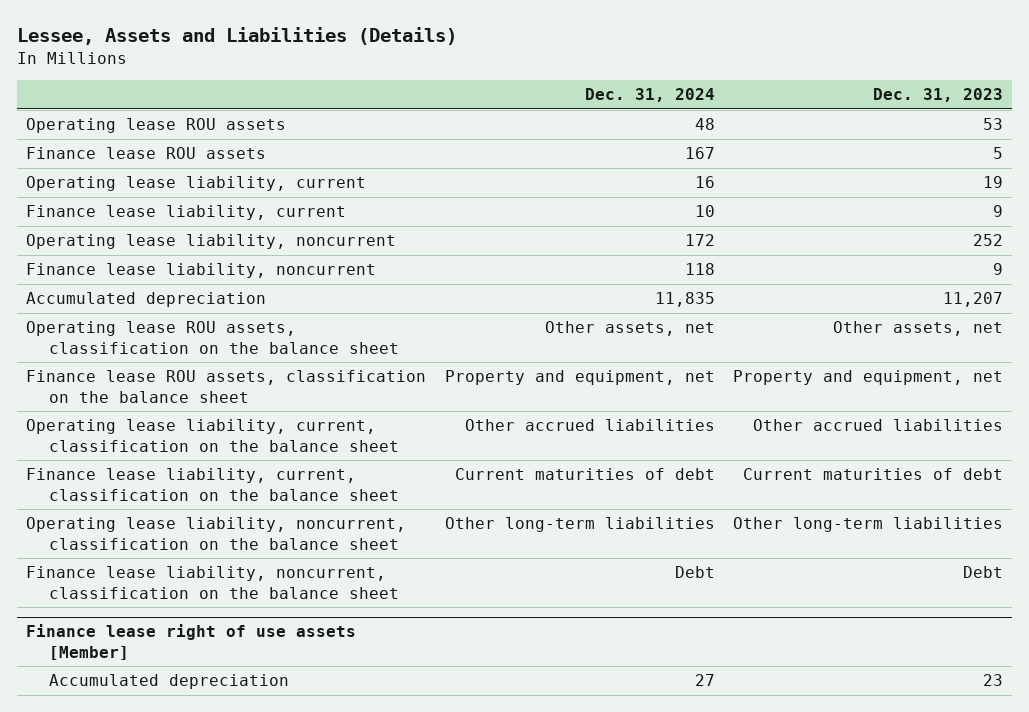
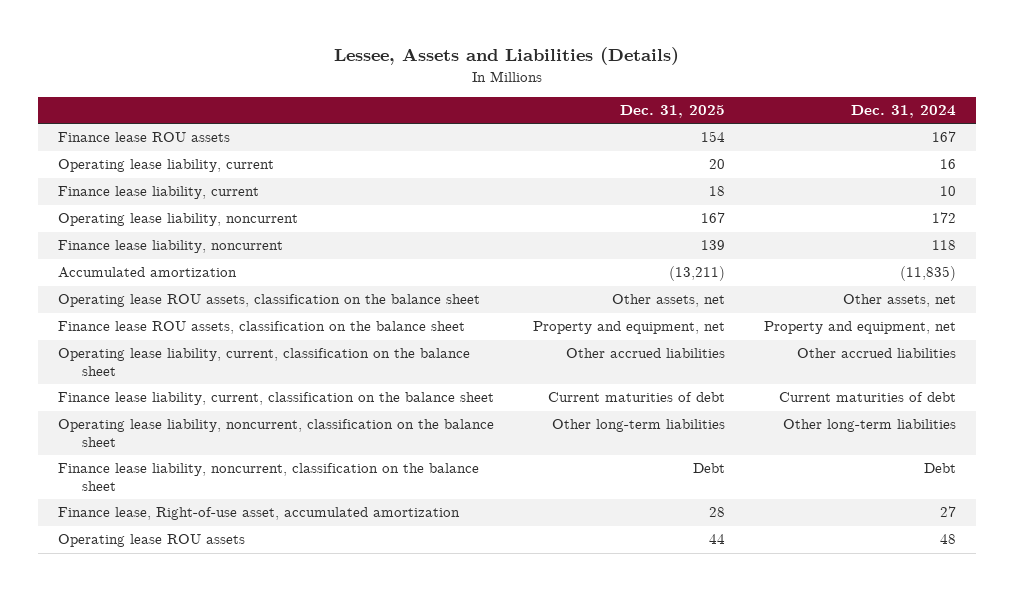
[873,88,1004,103] Dec. 31, 2023 -> none
none -> [620,105,726,119] Dec. 31, 2025
[26,292,267,308] Accumulated depreciation -> [57,267,237,279] Accumulated amortization
[654,292,715,308] 11,835 -> [900,266,957,282] (11,835)
[26,624,357,660] Finance lease right of use assets [Member] -> none
[48,674,289,690] Accumulated depreciation -> none
none -> [57,507,460,521] Finance lease, Right-of-use asset, accumulated amortization
[26,118,287,134] Operating lease ROU assets -> [57,534,245,548] Operating lease ROU assets

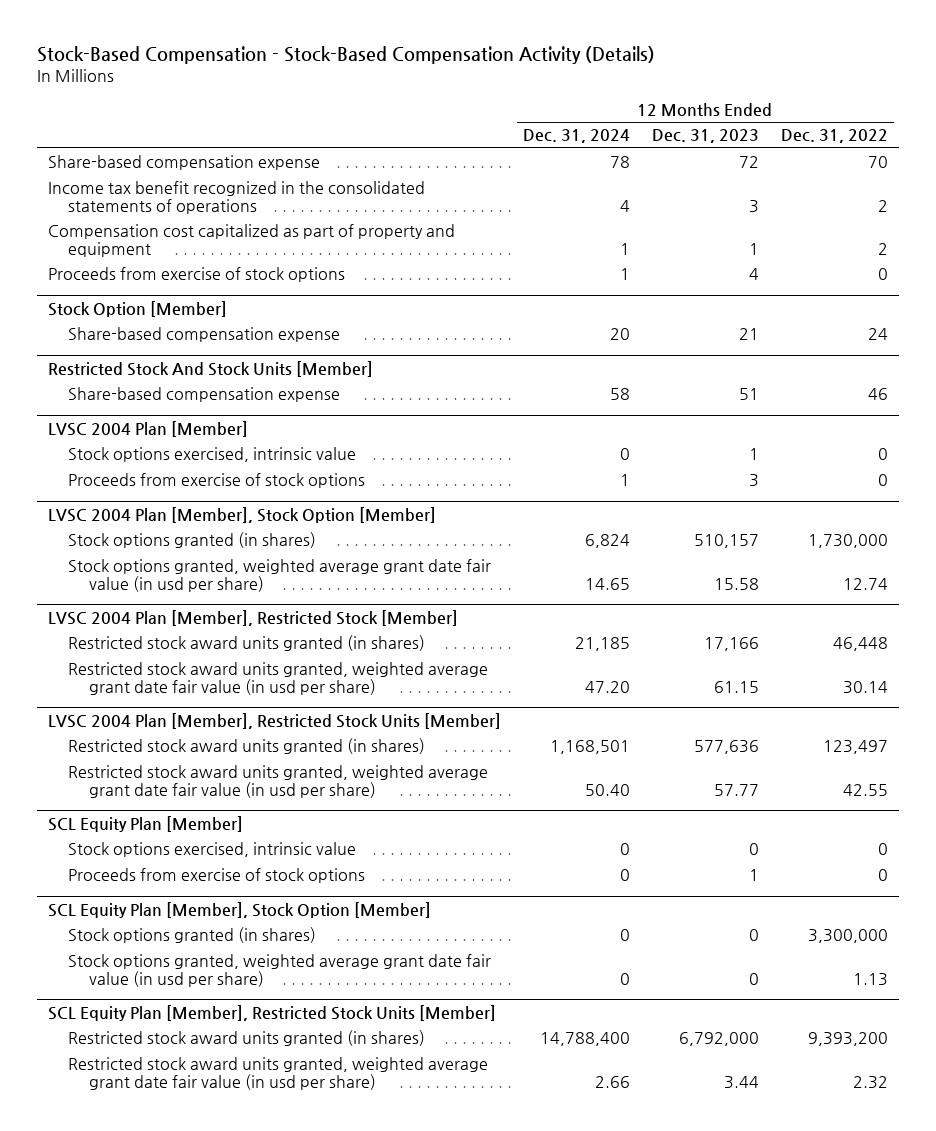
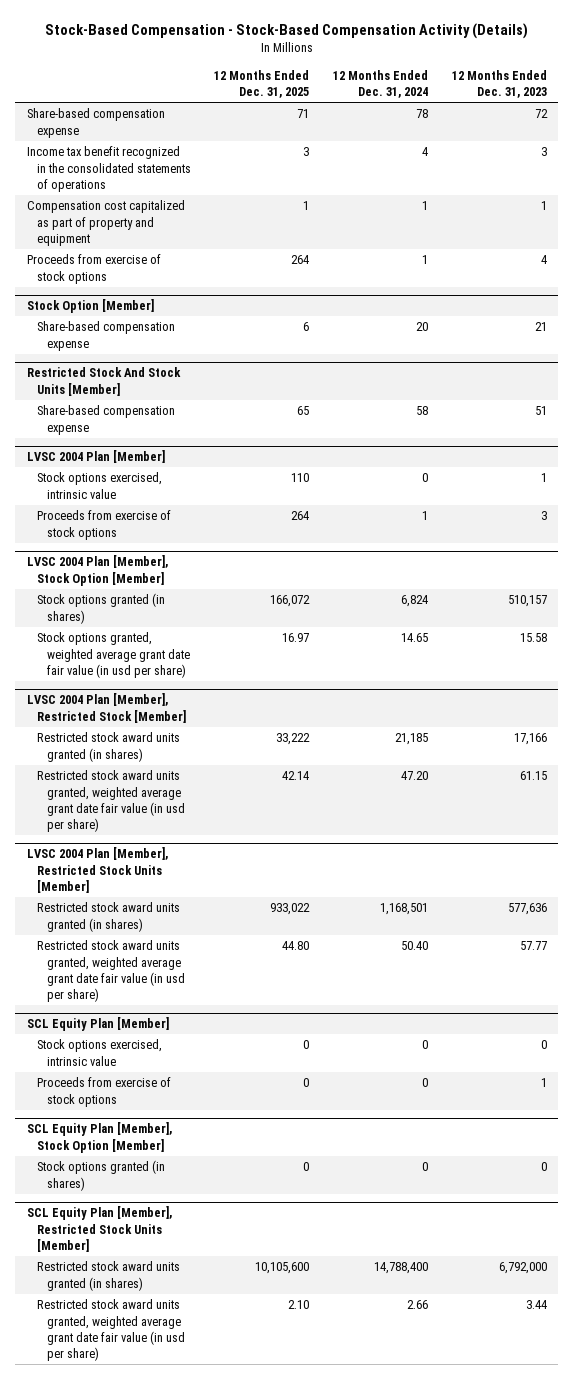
[780,129,888,144] Dec. 31, 2022 -> none
none -> [214,69,310,99] 12 Months Ended Dec. 31, 2025
[68,954,492,987] Stock options granted, weighted average grant date fair value (in usd per share) -> none

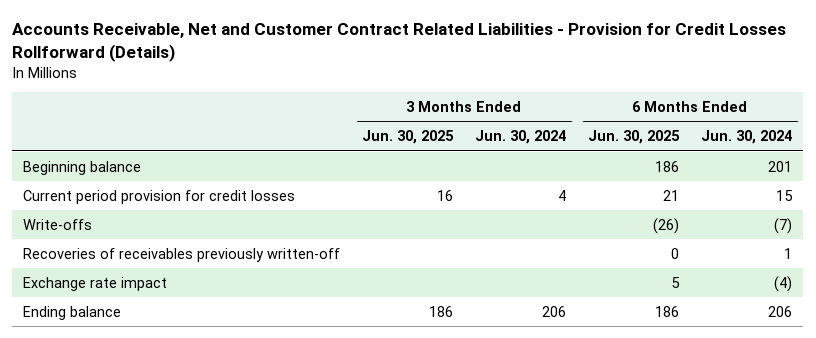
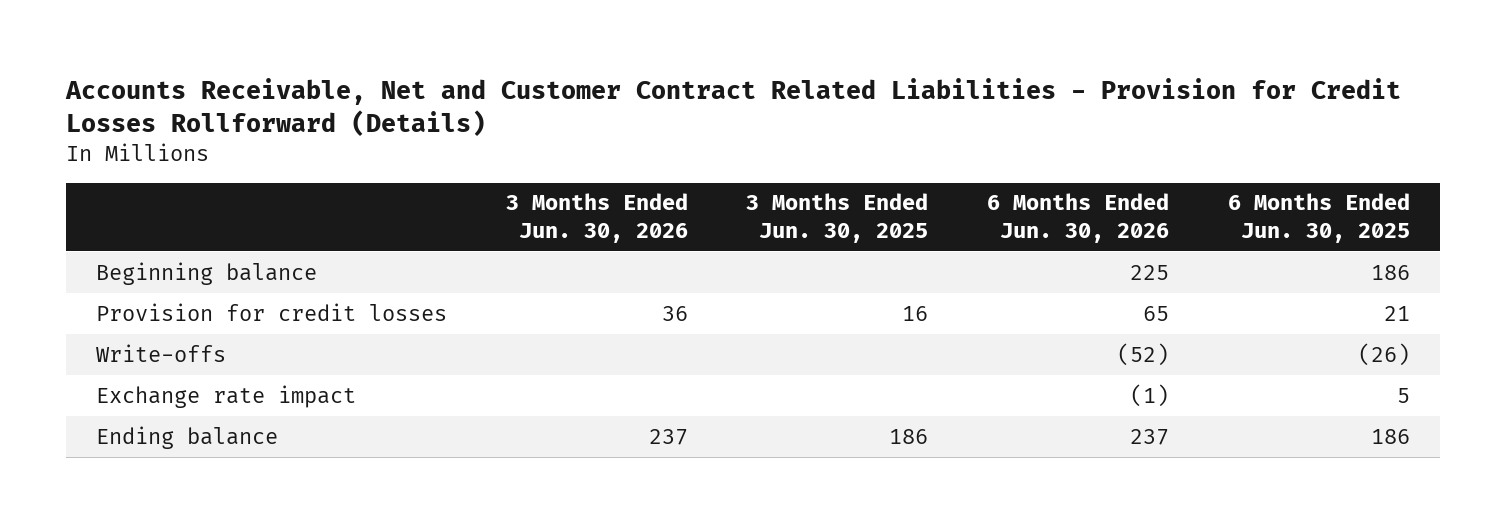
[475,130,567,145] Jun. 30, 2024 -> none
[701,130,793,145] Jun. 30, 2024 -> none
none -> [505,193,688,244] 3 Months Ended Jun. 30, 2026
none -> [987,193,1170,244] 6 Months Ended Jun. 30, 2026
[23,189,296,204] Current period provision for credit losses -> [95,302,447,321] Provision for credit losses
[23,247,341,262] Recoveries of receivables previously written-off -> none

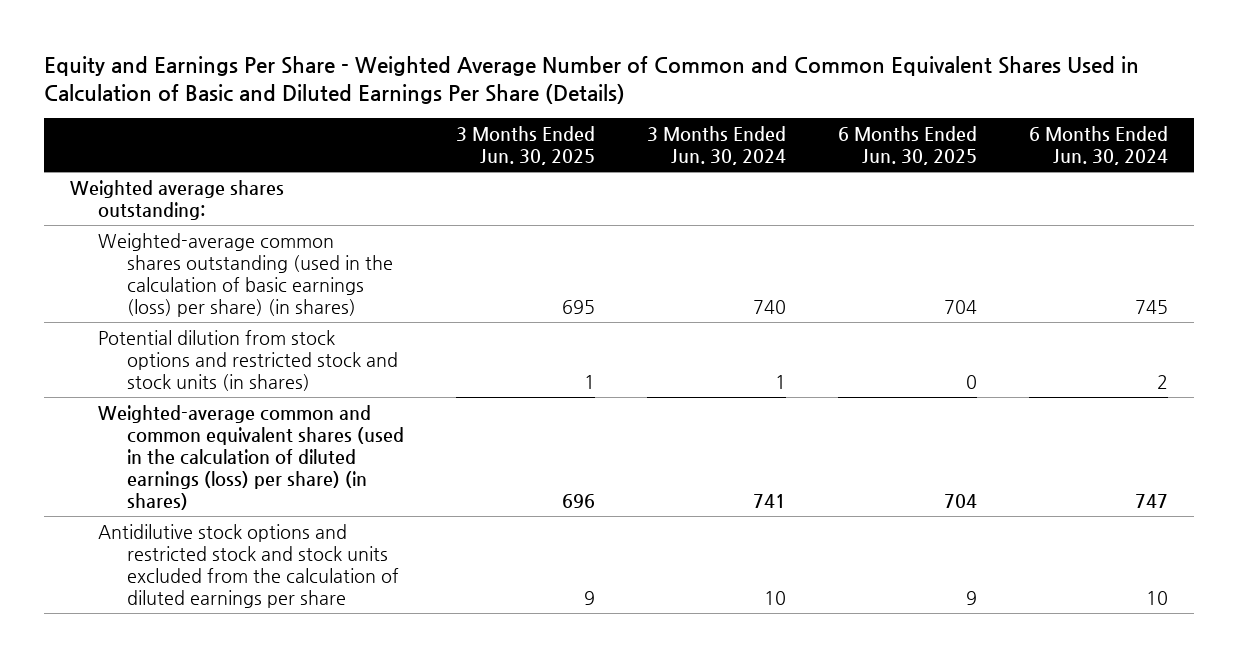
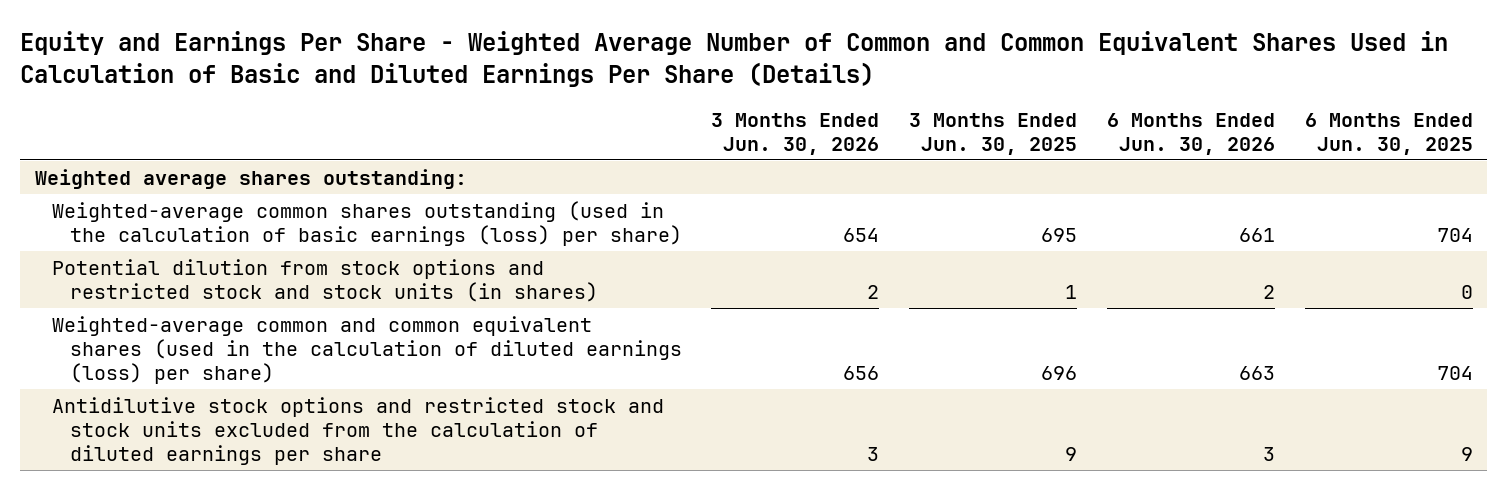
[646,125,786,166] 3 Months Ended Jun. 30, 2024 -> none
[1028,125,1168,166] 6 Months Ended Jun. 30, 2024 -> none
none -> [711,112,880,155] 3 Months Ended Jun. 30, 2026
none -> [1106,112,1275,155] 6 Months Ended Jun. 30, 2026
[98,232,394,318] Weighted-average common shares outstanding (used in the calculation of basic earnings (loss) per share) (in shares) -> [52,200,682,246] Weighted-average common shares outstanding (used in the calculation of basic earnings (loss) per share)
[98,404,405,511] Weighted-average common and common equivalent shares (used in the calculation of diluted earnings (loss) per share) (in shares) -> [52,315,682,384] Weighted-average common and common equivalent shares (used in the calculation of diluted earnings (loss) per share)

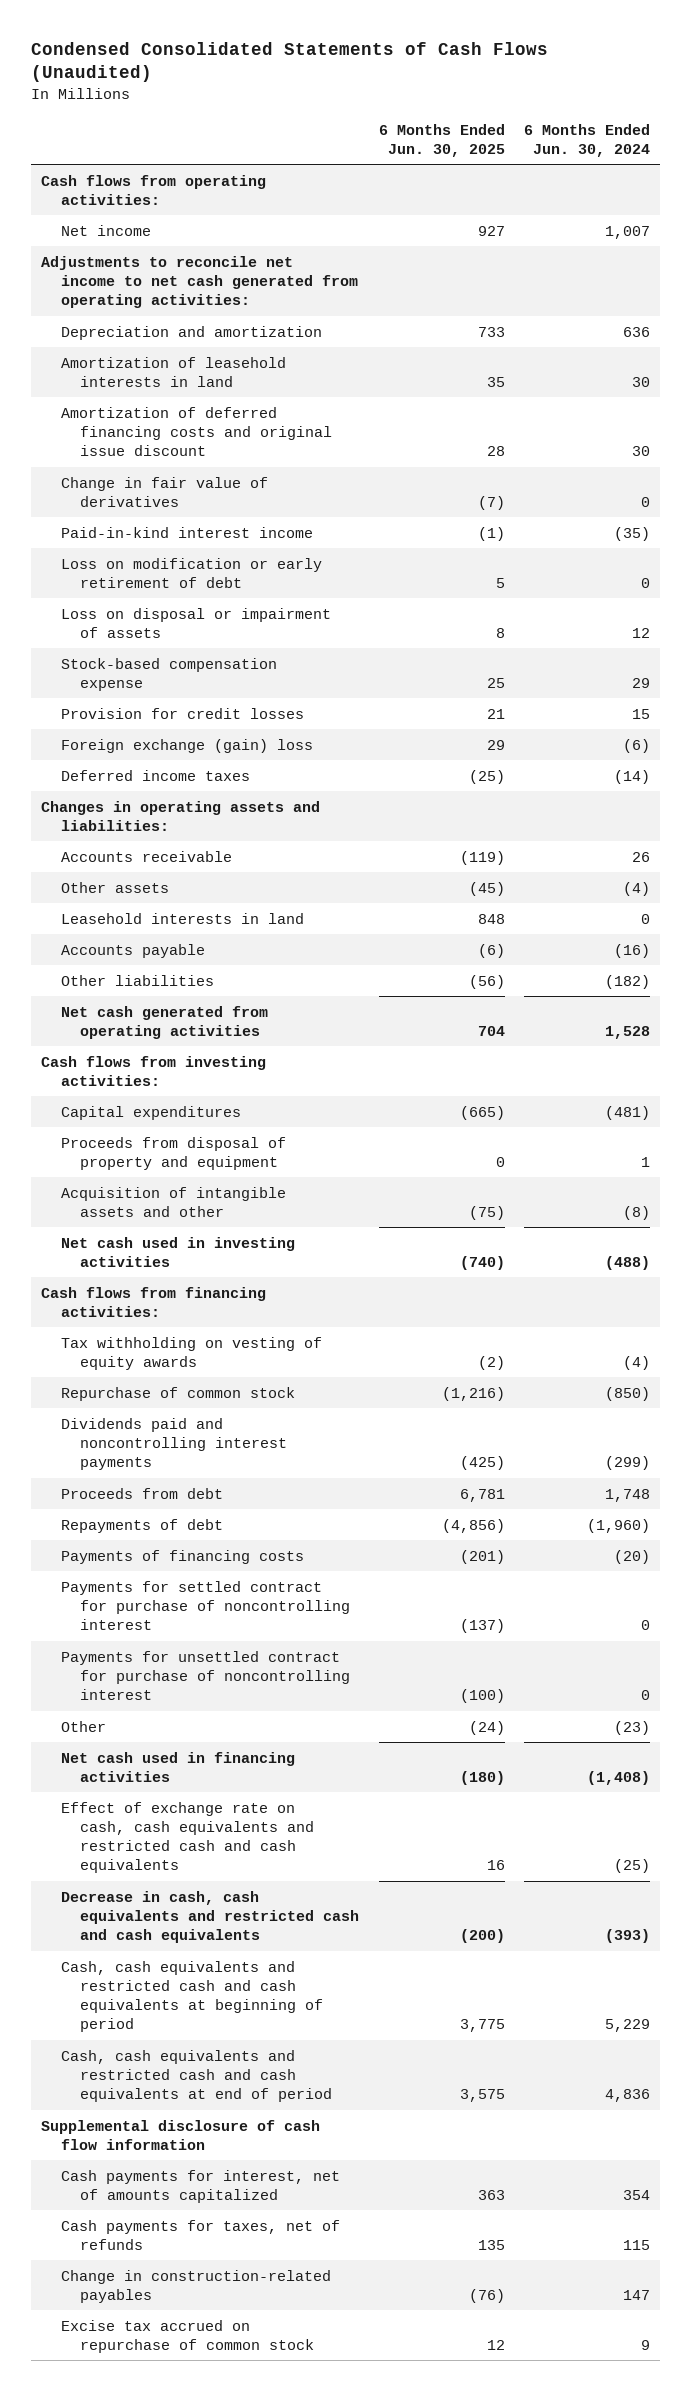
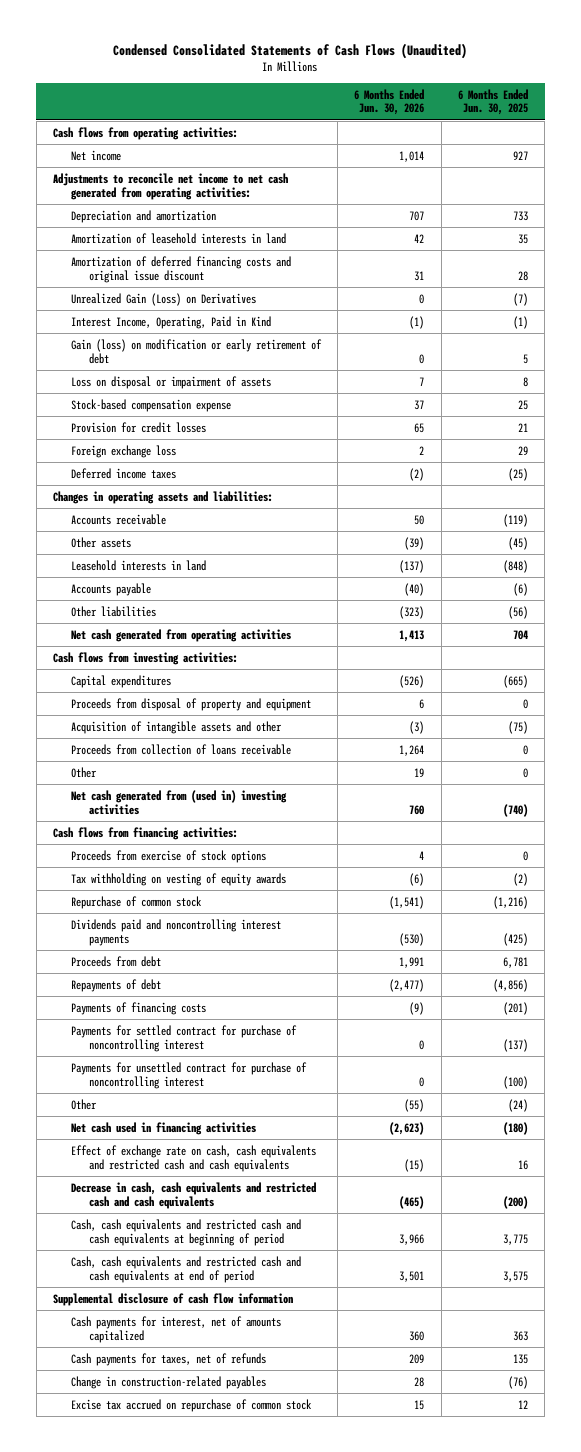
[524,123,651,157] 6 Months Ended Jun. 30, 2024 -> none
none -> [354,88,425,116] 6 Months Ended Jun. 30, 2026
[60,476,268,507] Change in fair value of derivatives -> [70,292,256,306] Unrealized Gain (Loss) on Derivatives
[60,526,313,538] Paid-in-kind interest income -> [70,315,271,329] Interest Income, Operating, Paid in Kind
[60,557,322,588] Loss on modification or early retirement of debt -> [70,338,322,364] Gain (loss) on modification or early retirement of debt
[60,738,313,753] Foreign exchange (gain) loss -> [70,444,176,458] Foreign exchange loss
[477,913,505,924] 848 -> [502,559,528,573] (848)
none -> [70,743,291,755] Proceeds from collection of loans receivable
none -> [70,766,97,778] Other
[60,1236,295,1267] Net cash used in investing activities -> [70,789,287,815] Net cash generated from (used in) investing activities
none -> [70,849,266,863] Proceeds from exercise of stock options

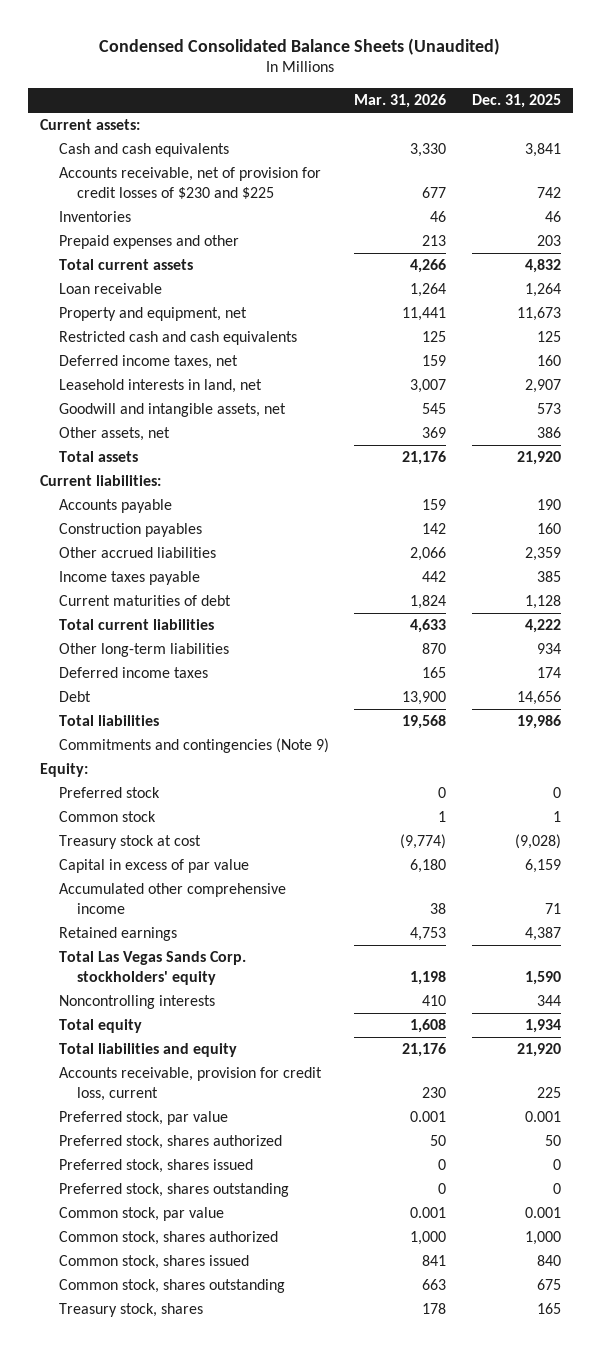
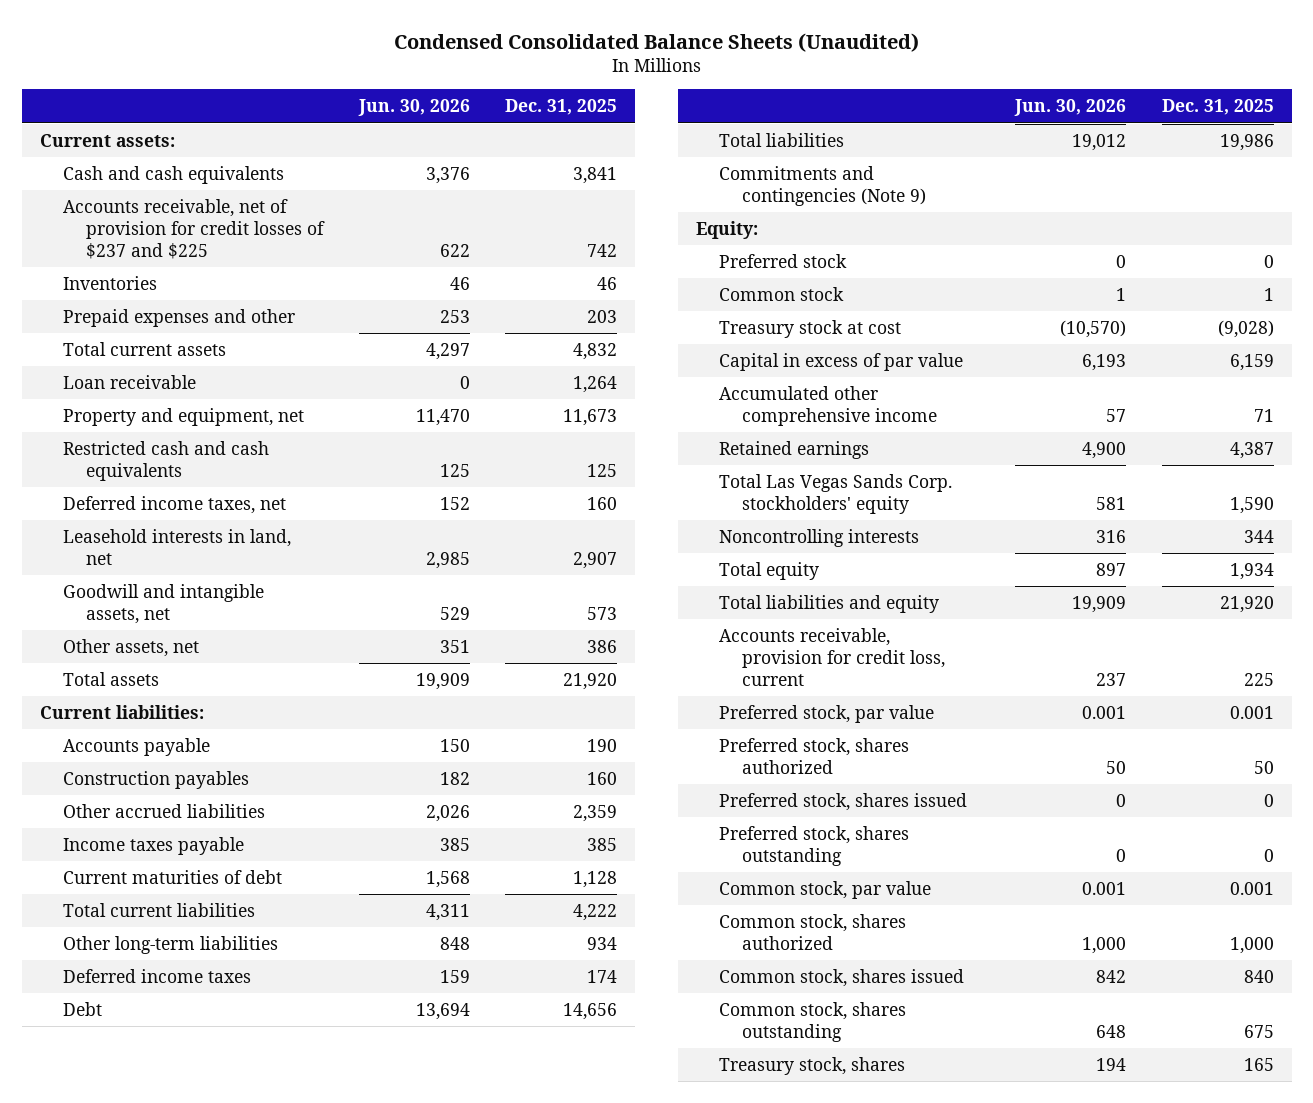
[354,94,447,109] Mar. 31, 2026 -> none
none -> [357,99,470,117] Jun. 30, 2026
[58,167,321,199] Accounts receivable, net of provision for credit losses of $230 and $225 -> [62,198,325,259] Accounts receivable, net of provision for credit losses of $237 and $225

